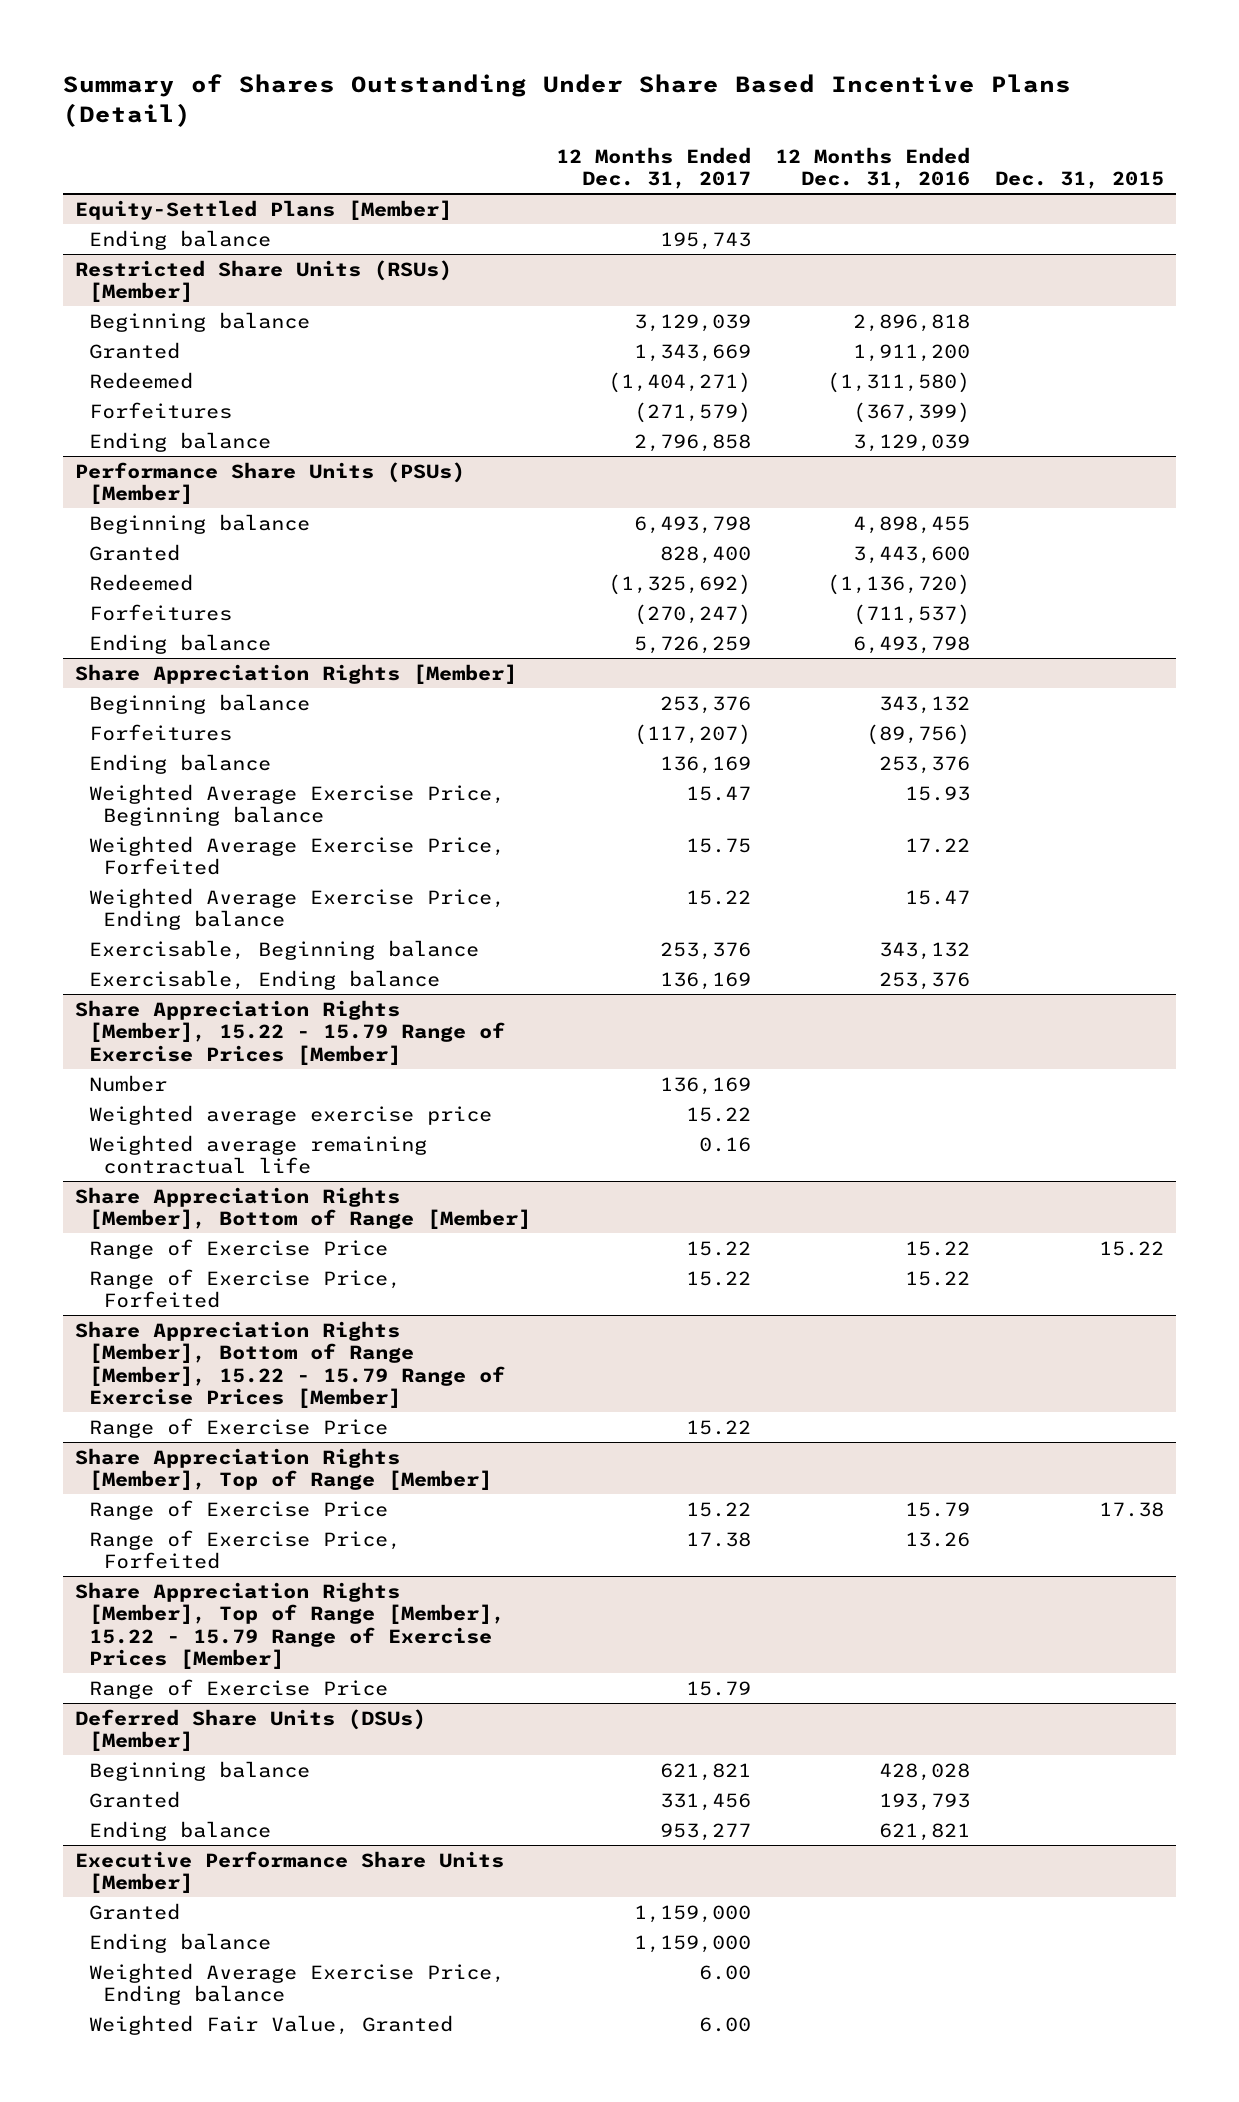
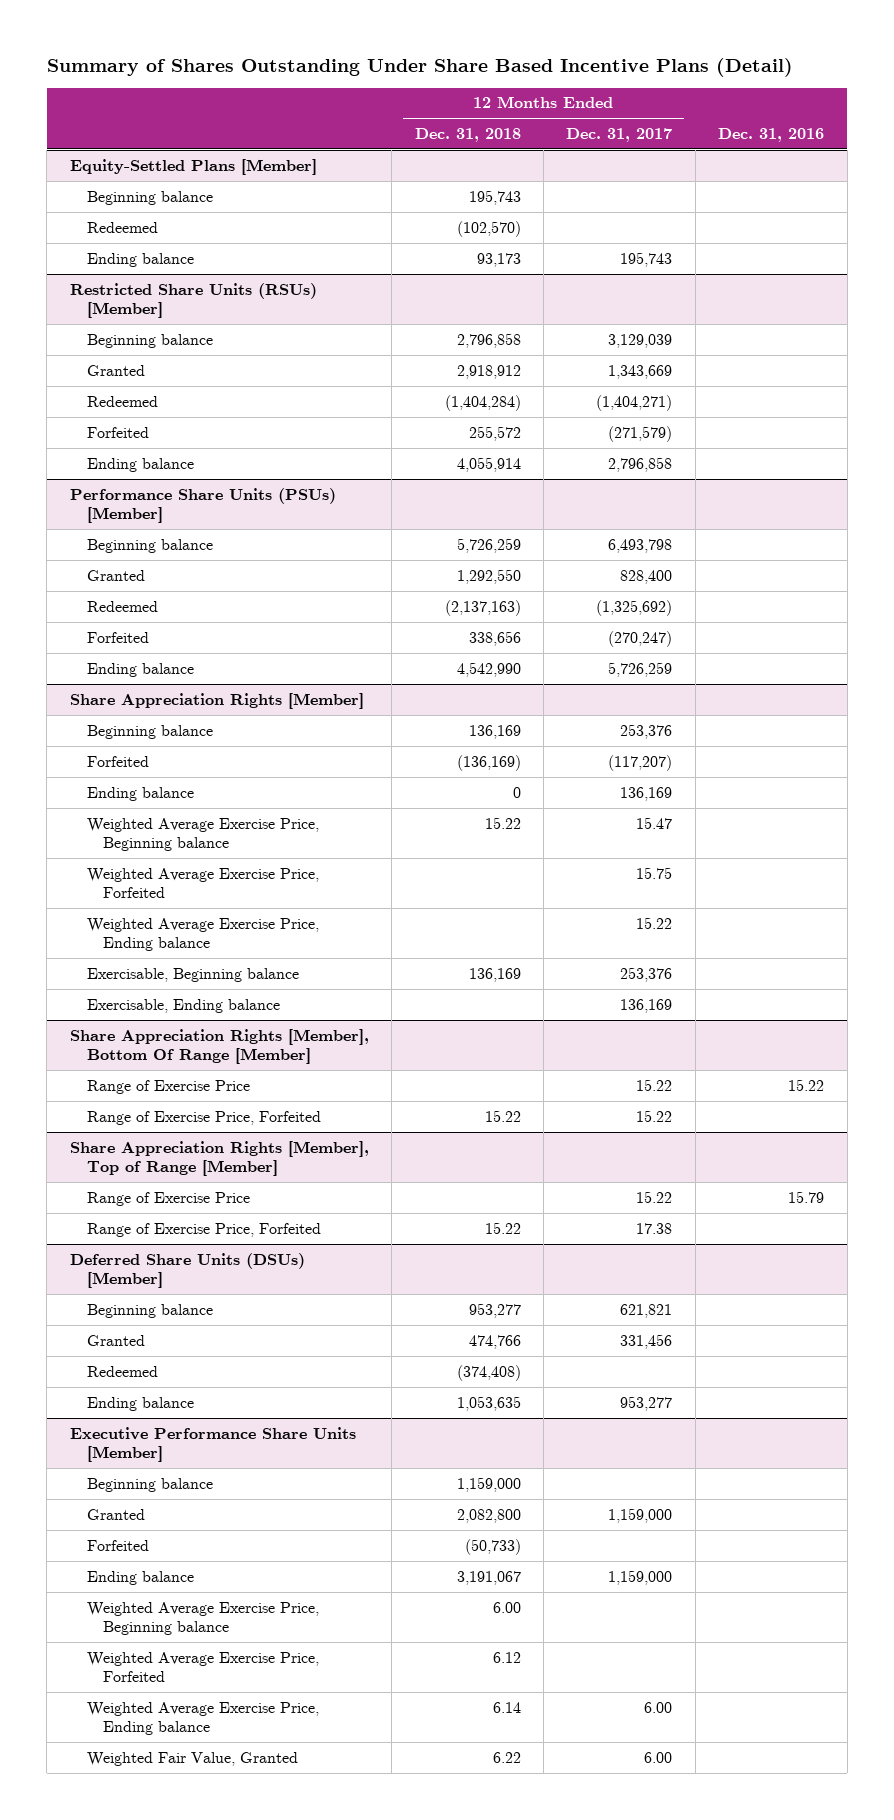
[775,146,971,190] 12 Months Ended Dec. 31, 2016 -> none
[994,171,1164,190] Dec. 31, 2015 -> none
none -> [414,127,521,142] Dec. 31, 2018
none -> [718,127,825,142] Dec. 31, 2016
none -> [86,190,213,205] Beginning balance
none -> [86,221,158,233] Redeemed
[88,401,232,419] Forfeitures -> [86,426,149,438] Forfeited
[88,603,232,621] Forfeitures -> [86,631,149,643] Forfeited
[88,723,232,741] Forfeitures -> [86,755,149,767] Forfeited
[74,999,505,1065] Share Appreciation Rights [Member], 15.22 - 15.79 Range of Exercise Prices [Member] -> none
[88,1074,167,1092] Number -> none
[88,1104,492,1125] Weighted average exercise price -> none
[88,1134,427,1175] Weighted average remaining contractual life -> none
[74,1186,531,1230] Share Appreciation Rights [Member], Bottom of Range [Member] -> [69,1028,369,1064] Share Appreciation Rights [Member], Bottom Of Range [Member]
[74,1320,505,1409] Share Appreciation Rights [Member], Bottom of Range [Member], 15.22 - 15.79 Range of Exercise Prices [Member] -> none
[88,1417,388,1438] Range of Exercise Price -> none
[74,1581,505,1670] Share Appreciation Rights [Member], Top of Range [Member], 15.22 - 15.79 Range of Exercise Prices [Member] -> none
[88,1678,388,1699] Range of Exercise Price -> none
none -> [86,1365,158,1377] Redeemed
none -> [86,1477,213,1492] Beginning balance
none -> [86,1539,149,1551] Forfeited
none -> [86,1601,319,1635] Weighted Average Exercise Price, Beginning balance
none -> [86,1651,319,1682] Weighted Average Exercise Price, Forfeited

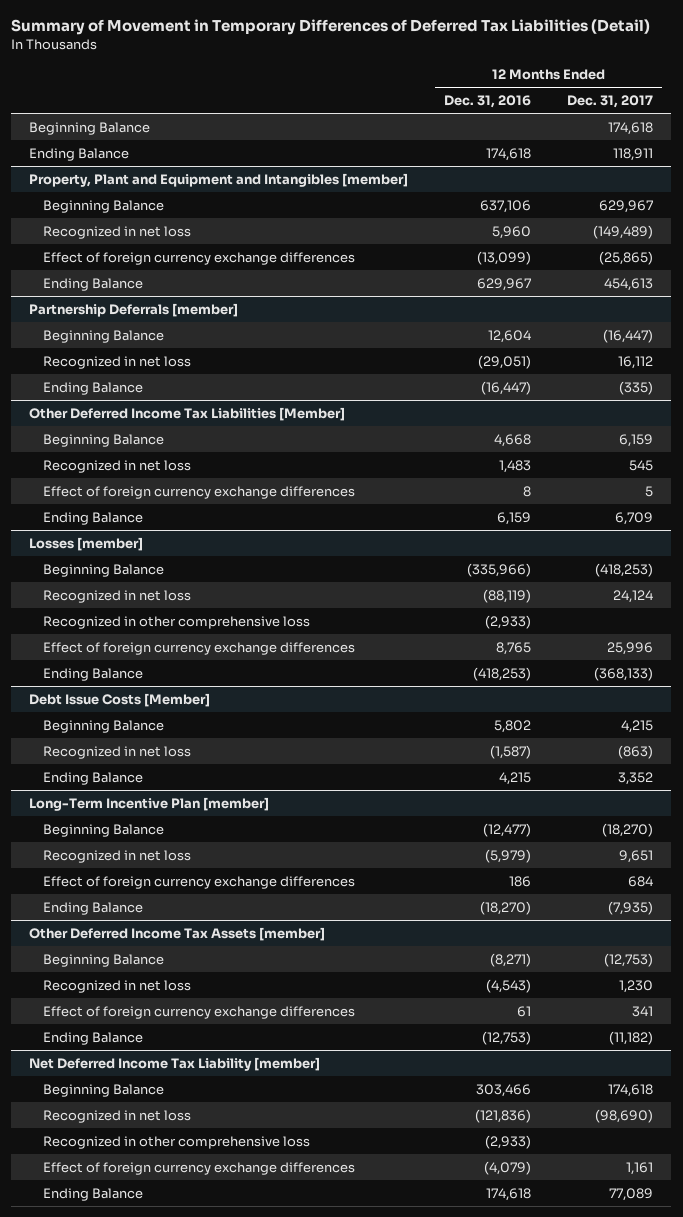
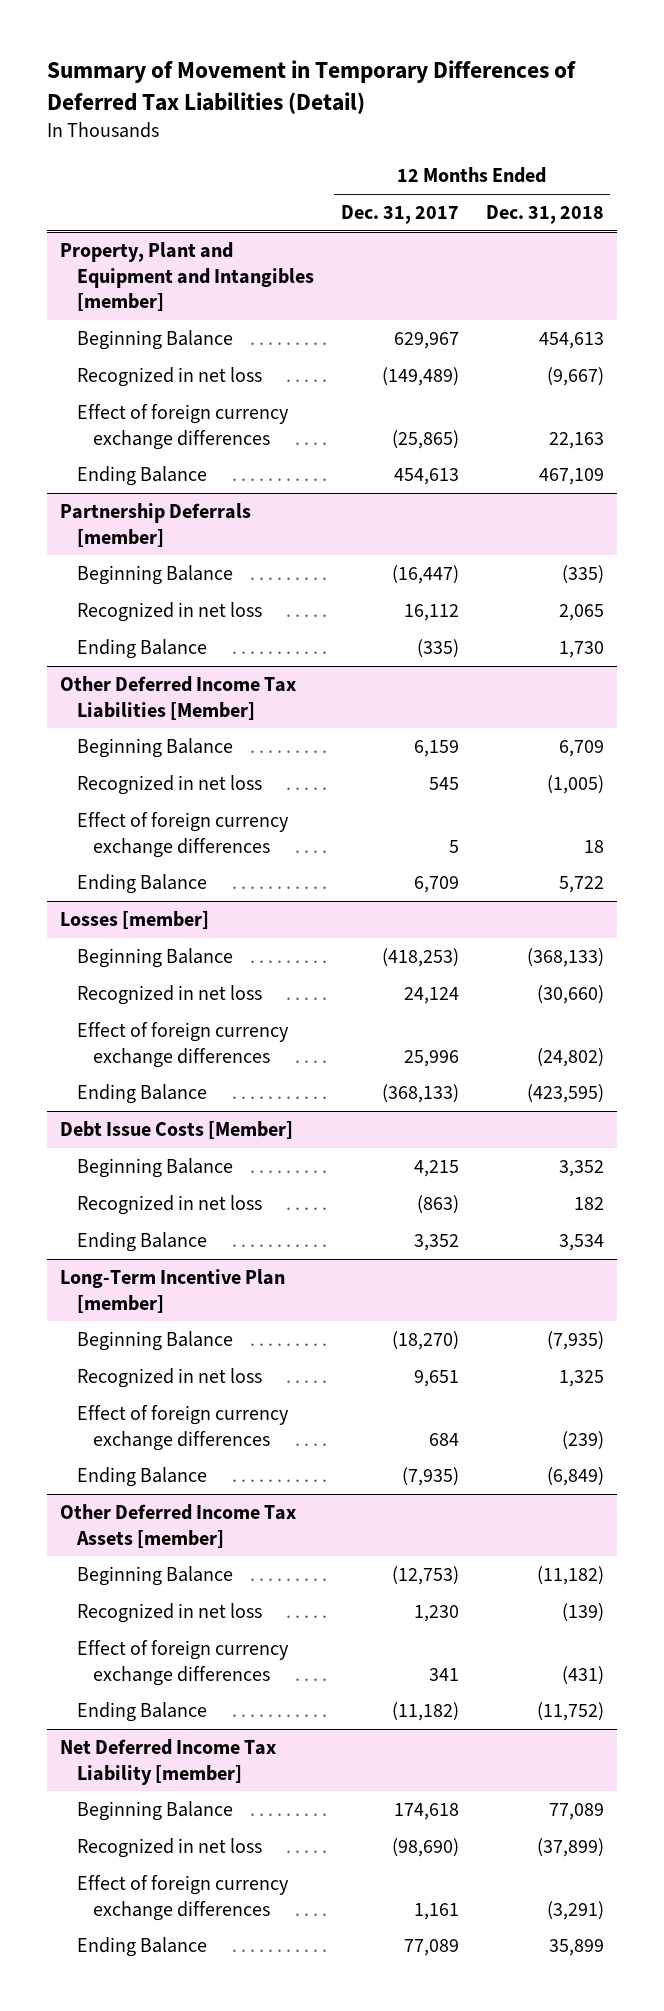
[444,95,532,109] Dec. 31, 2016 -> none
none -> [485,205,604,225] Dec. 31, 2018
[29,121,151,135] Beginning Balance -> none
[29,147,130,161] Ending Balance -> none
[42,615,310,629] Recognized in other comprehensive loss -> none
[42,1135,310,1149] Recognized in other comprehensive loss -> none

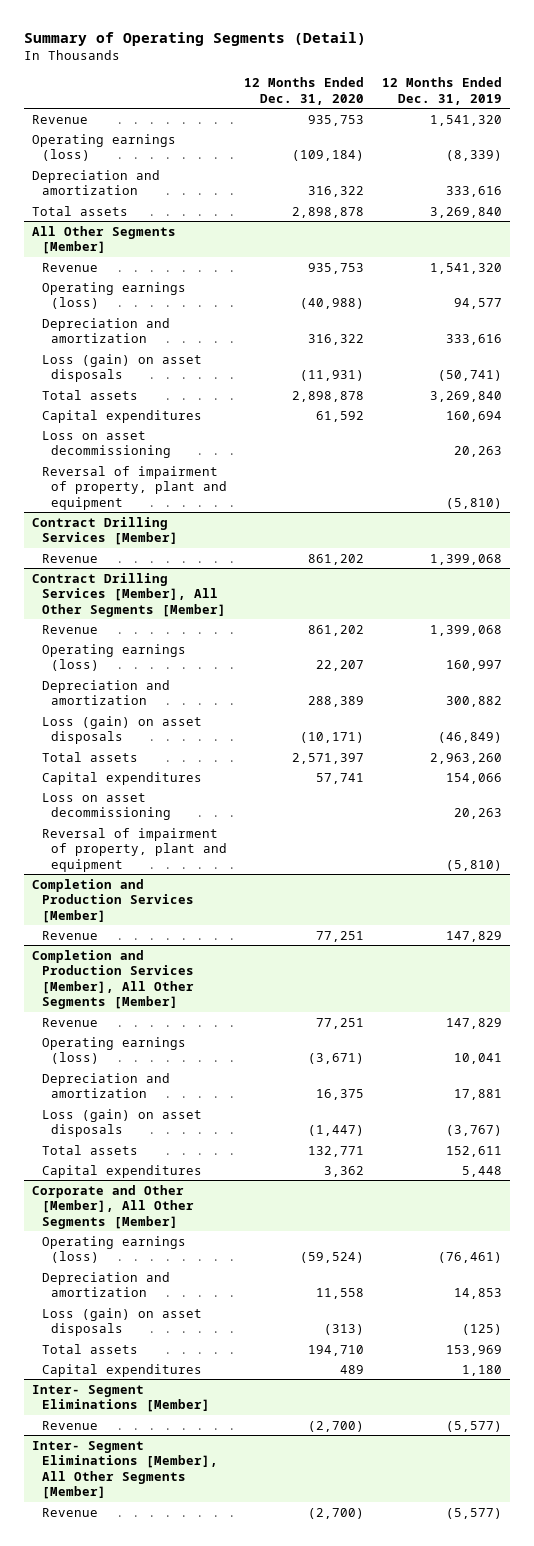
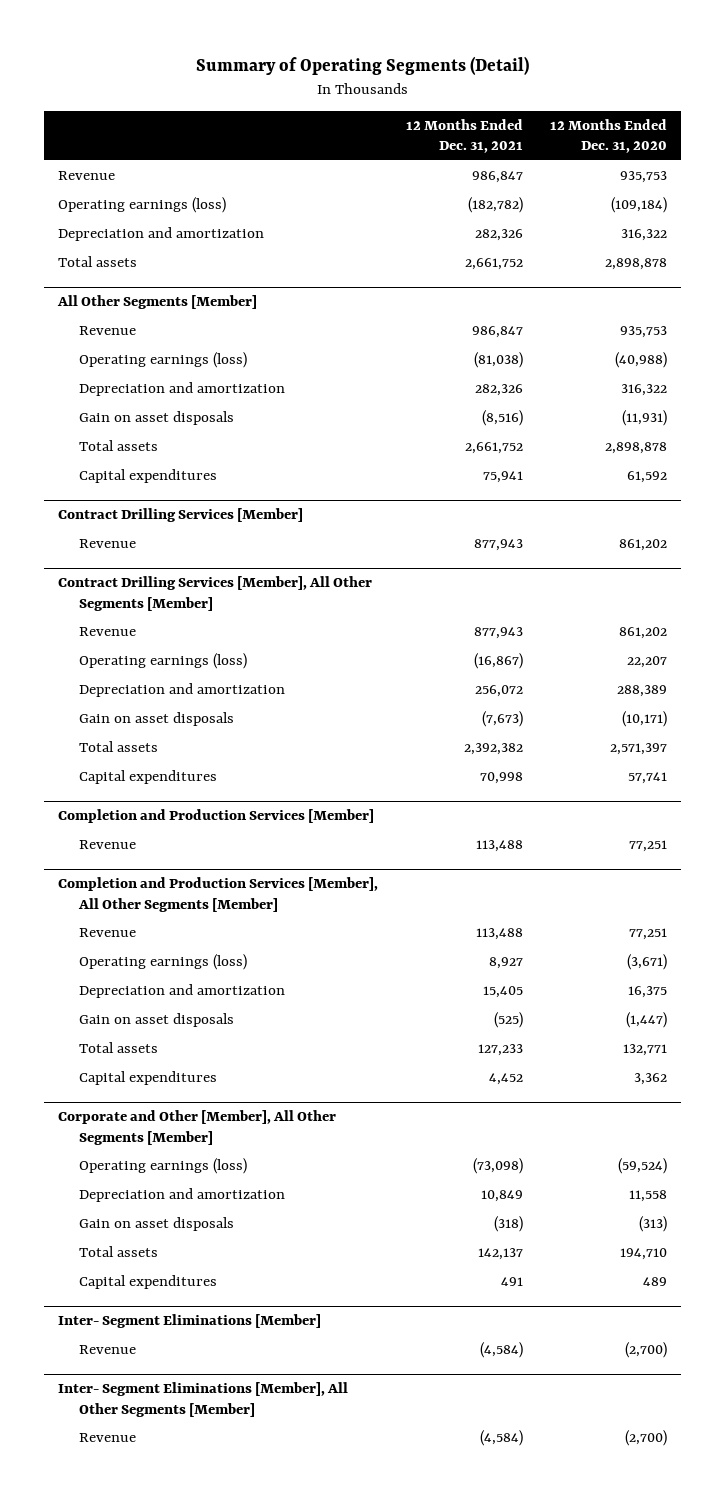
[381,77,502,105] 12 Months Ended Dec. 31, 2019 -> none
none -> [405,118,523,154] 12 Months Ended Dec. 31, 2021
[41,353,202,383] Loss (gain) on asset disposals -> [79,411,235,426] Gain on asset disposals
[41,430,172,459] Loss on asset decommissioning -> none
[41,465,228,510] Reversal of impairment of property, plant and equipment -> none
[41,715,202,745] Loss (gain) on asset disposals -> [79,712,235,727] Gain on asset disposals
[41,792,172,821] Loss on asset decommissioning -> none
[41,827,228,872] Reversal of impairment of property, plant and equipment -> none
[41,1108,202,1138] Loss (gain) on asset disposals -> [79,1013,235,1028] Gain on asset disposals
[41,1307,202,1337] Loss (gain) on asset disposals -> [79,1217,235,1232] Gain on asset disposals

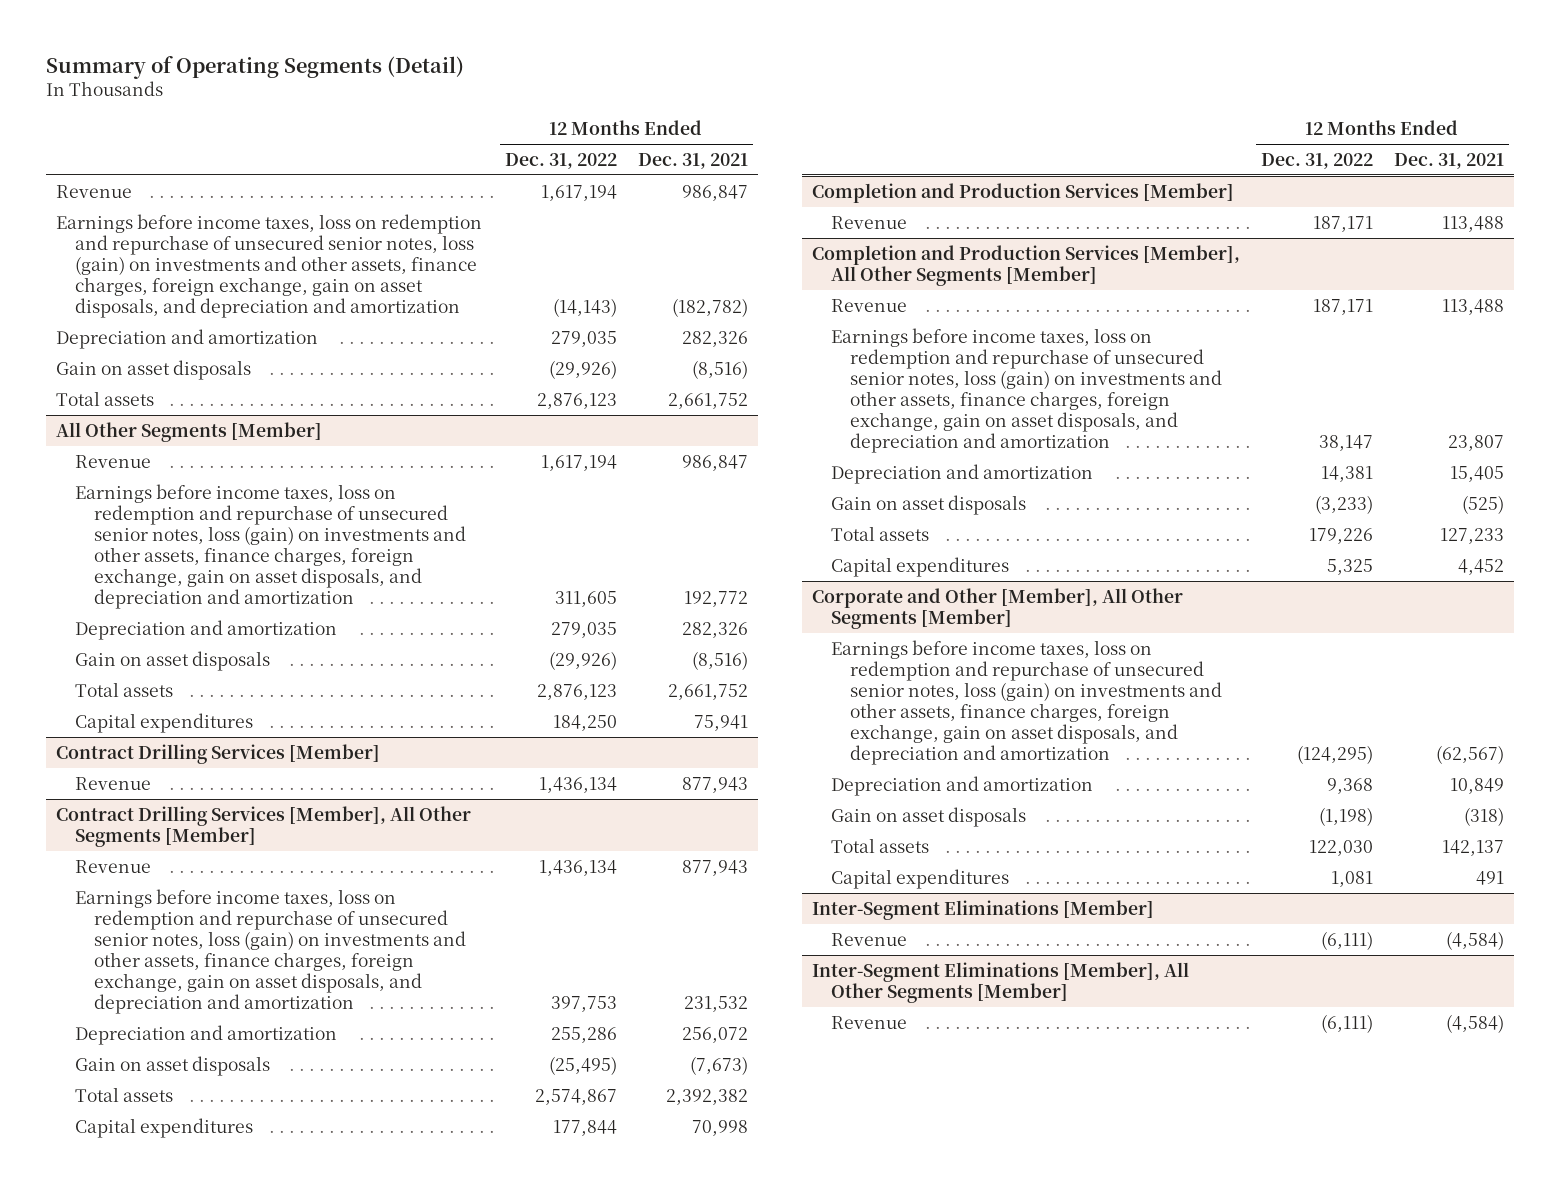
[550,118,668,154] 12 Months Ended Dec. 31, 2020 -> none
none -> [504,152,617,169] Dec. 31, 2022
[58,197,227,214] Operating earnings (loss) -> [56,213,483,319] Earnings before income taxes, loss on redemption and repurchase of unsecured senior notes, loss (gain) on investments and other assets, finance charges, foreign exchange, gain on asset disposals, and depreciation and amortization
none -> [56,359,252,380] Gain on asset disposals
[79,352,248,369] Operating earnings (loss) -> none
none -> [74,483,466,610] Earnings before income taxes, loss on redemption and repurchase of unsecured senior notes, loss (gain) on investments and other assets, finance charges, foreign exchange, gain on asset disposals, and depreciation and amortization
[79,653,248,670] Operating earnings (loss) -> none
none -> [74,888,466,1015] Earnings before income taxes, loss on redemption and repurchase of unsecured senior notes, loss (gain) on investments and other assets, finance charges, foreign exchange, gain on asset disposals, and depreciation and amortization
[79,954,248,971] Operating earnings (loss) -> none
none -> [830,327,1222,454] Earnings before income taxes, loss on redemption and repurchase of unsecured senior notes, loss (gain) on investments and other assets, finance charges, foreign exchange, gain on asset disposals, and depreciation and amortization
[79,1158,248,1175] Operating earnings (loss) -> none
none -> [830,639,1222,766] Earnings before income taxes, loss on redemption and repurchase of unsecured senior notes, loss (gain) on investments and other assets, finance charges, foreign exchange, gain on asset disposals, and depreciation and amortization
[58,1314,322,1329] Inter- Segment Eliminations [Member] -> [812,899,1155,920] Inter-Segment Eliminations [Member]
[58,1382,349,1417] Inter- Segment Eliminations [Member], All Other Segments [Member] -> [812,961,1190,1003] Inter-Segment Eliminations [Member], All Other Segments [Member]

